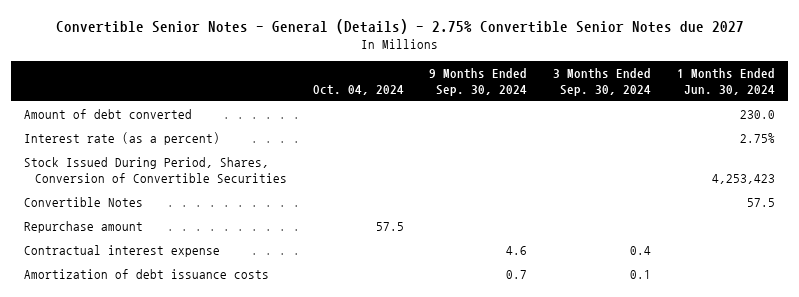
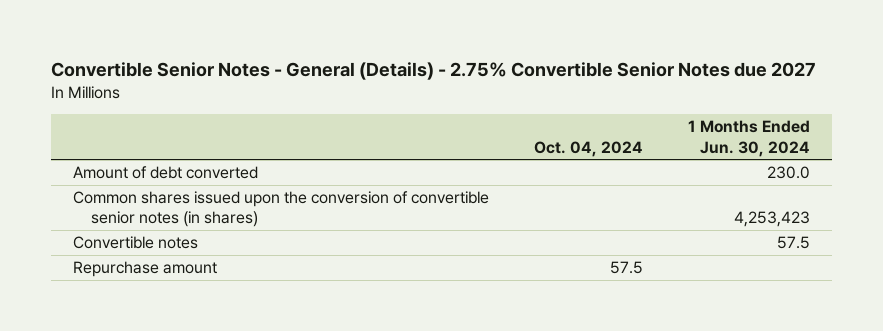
[429,68,528,96] 9 Months Ended Sep. 30, 2024 -> none
[553,68,652,96] 3 Months Ended Sep. 30, 2024 -> none
[23,132,220,146] Interest rate (as a percent) -> none
[23,157,287,183] Stock Issued During Period, Shares, Conversion of Convertible Securities -> [73,191,490,228] Common shares issued upon the conversion of convertible senior notes (in shares)
[23,197,143,208] Convertible Notes -> [73,236,199,250] Convertible notes
[23,245,220,258] Contractual interest expense -> none
[23,269,269,280] Amortization of debt issuance costs -> none

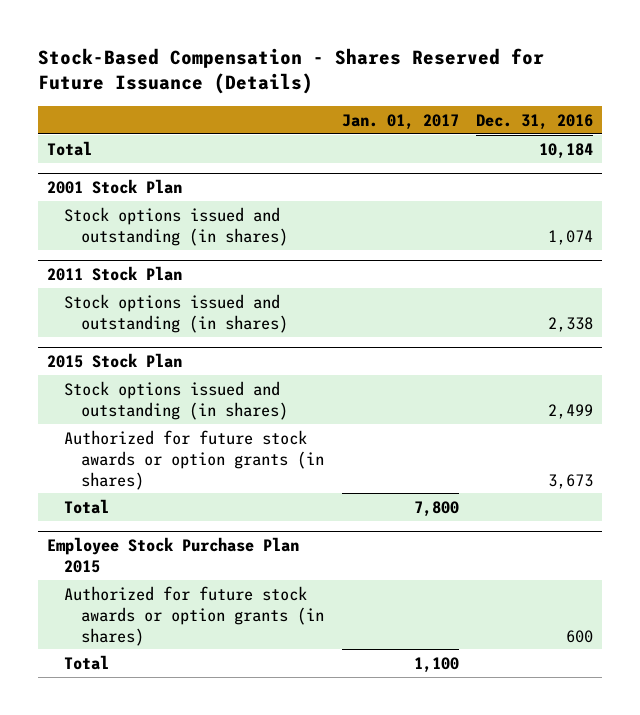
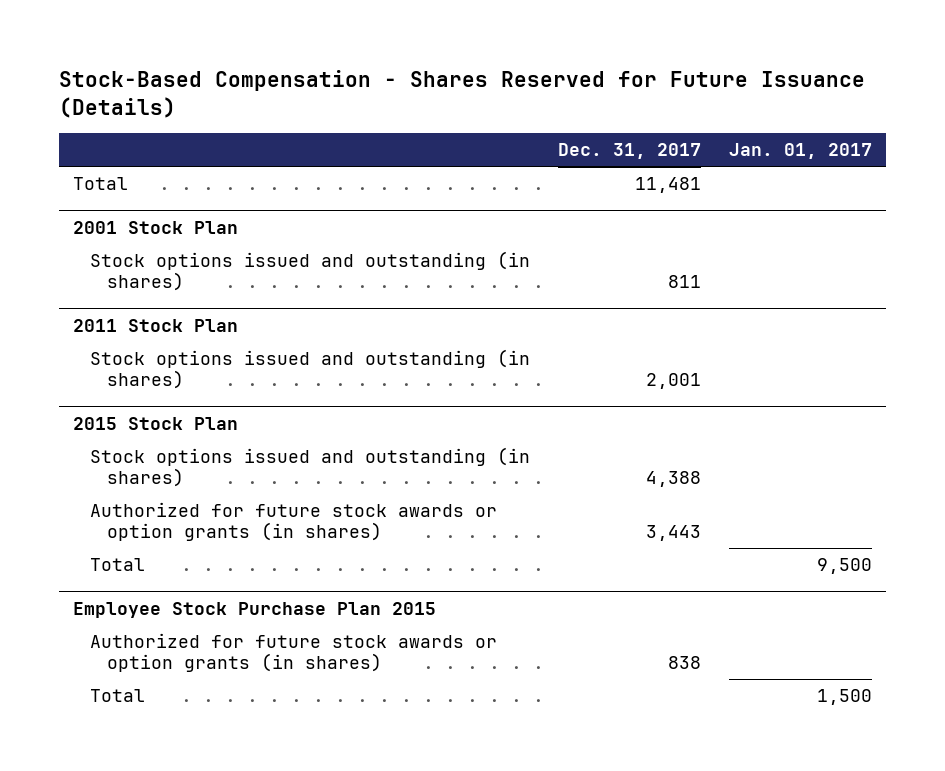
[476,113,594,130] Dec. 31, 2016 -> none
none -> [557,143,701,160] Dec. 31, 2017
[413,500,459,517] 7,800 -> [816,558,872,575] 9,500
[413,656,459,673] 1,100 -> [816,689,872,706] 1,500

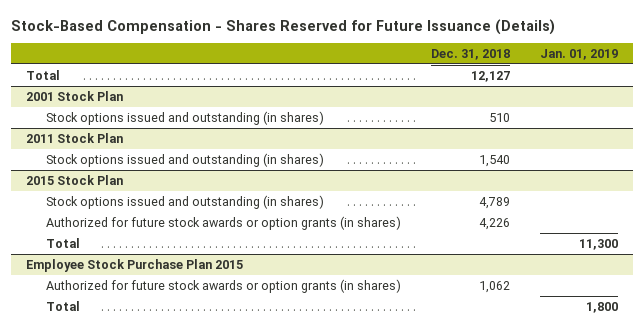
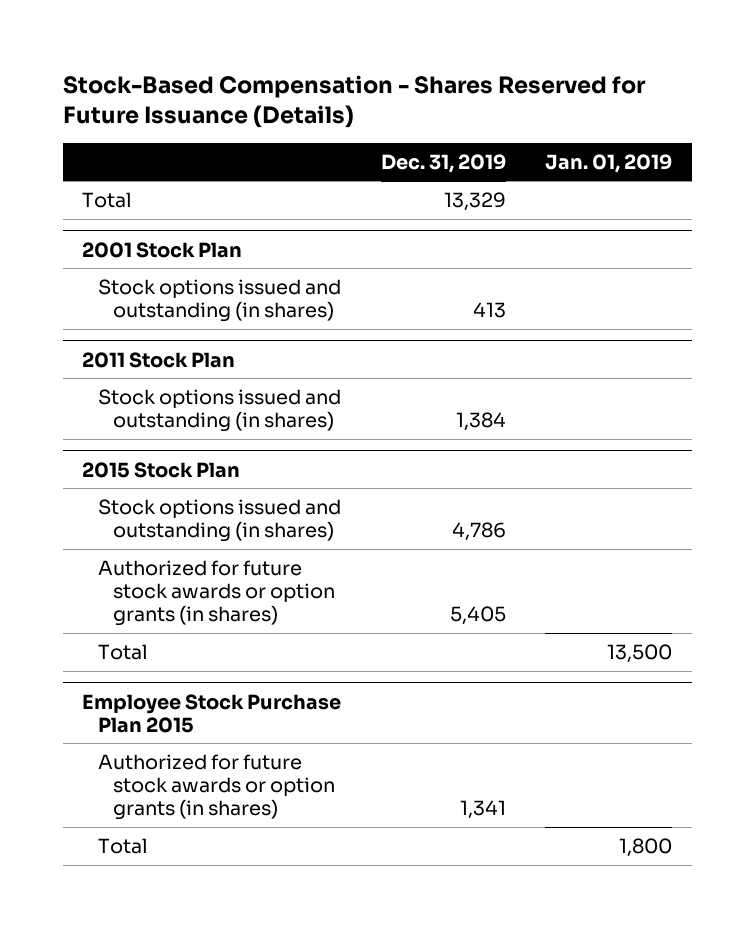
[430,48,510,60] Dec. 31, 2018 -> none
none -> [380,153,506,173] Dec. 31, 2019
[578,238,618,250] 11,300 -> [607,643,673,663] 13,500

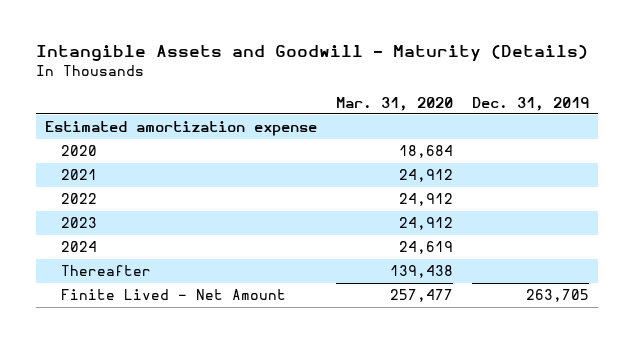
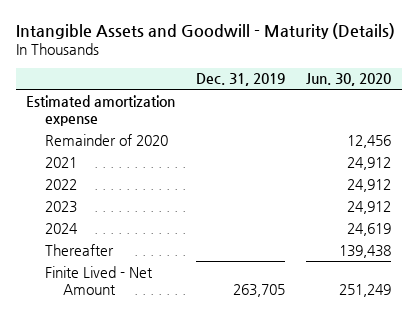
[336,96,454,111] Mar. 31, 2020 -> none
none -> [306,73,392,87] Jun. 30, 2020
[60,145,97,157] 2020 -> [44,133,168,146] Remainder of 2020

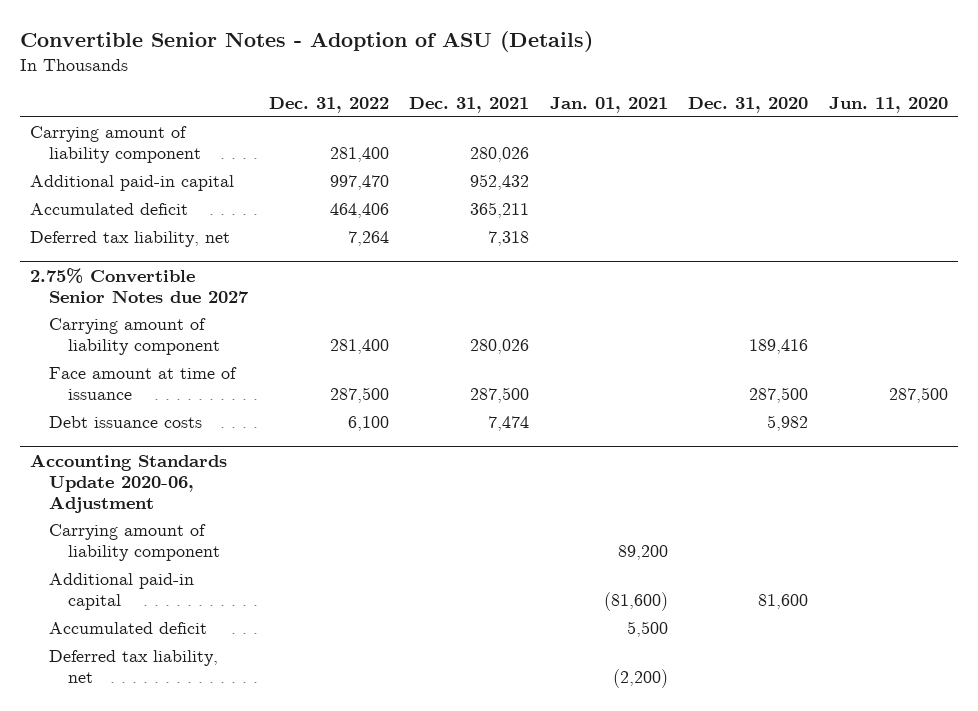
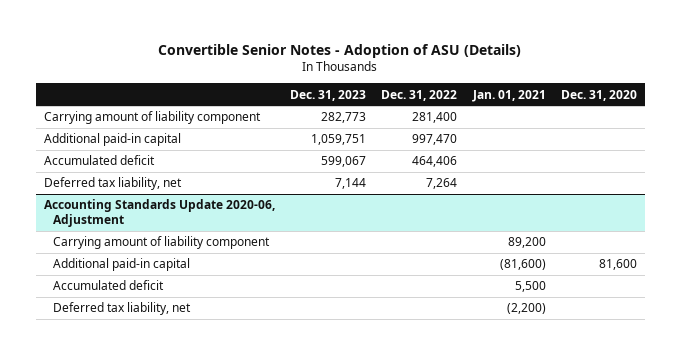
[409,97,530,114] Dec. 31, 2021 -> none
[828,97,948,114] Jun. 11, 2020 -> none
none -> [289,89,366,101] Dec. 31, 2023
[30,267,250,303] 2.75% Convertible Senior Notes due 2027 -> none
[49,317,221,356] Carrying amount of liability component -> none
[49,366,238,401] Face amount at time of issuance -> none
[49,415,203,428] Debt issuance costs -> none

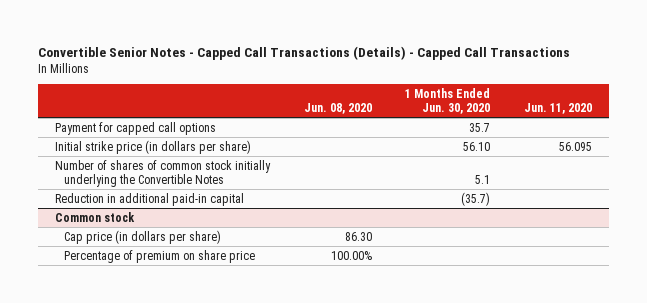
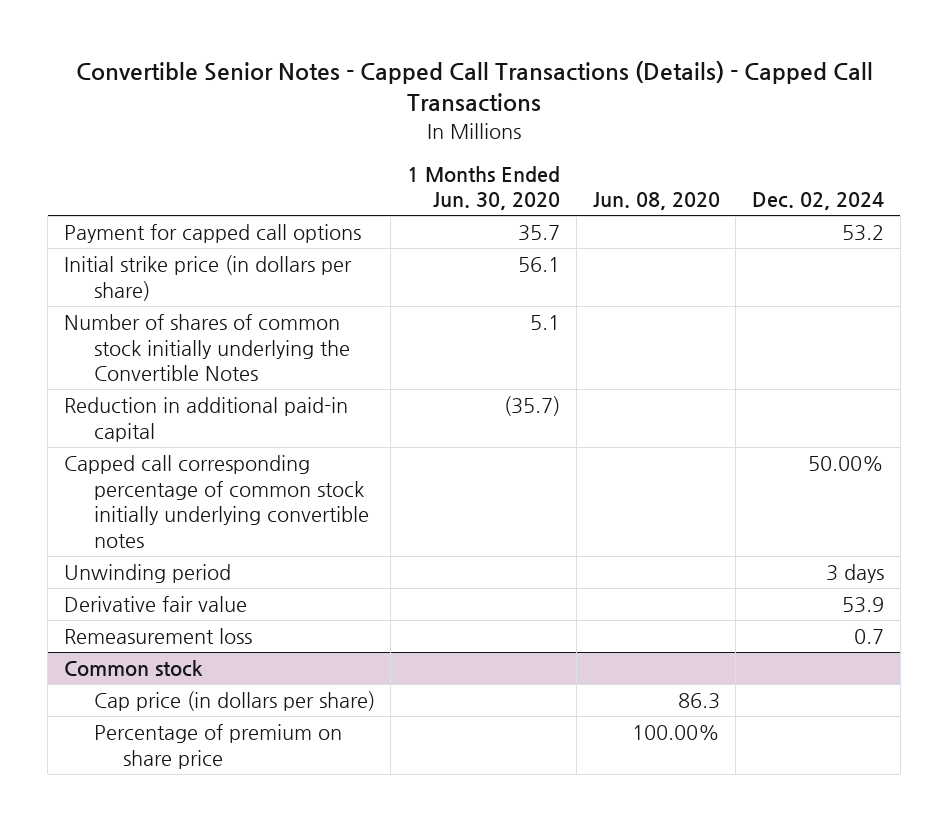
[523,103,592,115] Jun. 11, 2020 -> none
none -> [752,192,885,211] Dec. 02, 2024
[463,141,491,151] 56.10 -> [518,257,561,273] 56.1
none -> [63,455,369,548] Capped call corresponding percentage of common stock initially underlying convertible notes
none -> [63,564,231,584] Unwinding period
none -> [63,596,247,613] Derivative fair value
none -> [63,628,252,645] Remeasurement loss
[344,231,372,241] 86.30 -> [677,693,720,710] 86.3

